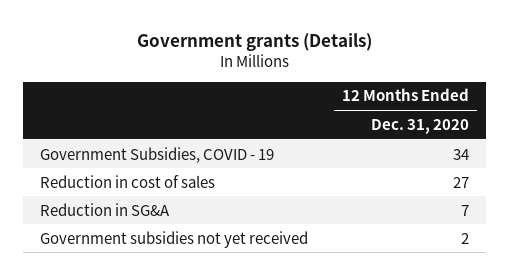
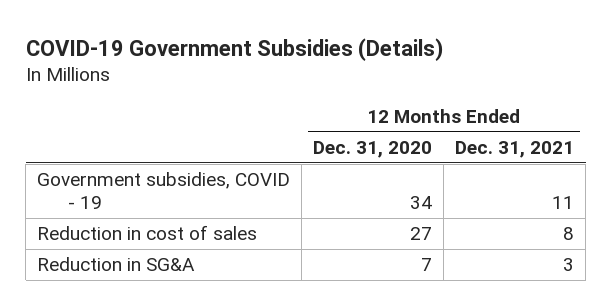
[136,32,372,51] Government grants (Details) -> [25,37,443,61] COVID-19 Government Subsidies (Details)
none -> [455,140,575,158] Dec. 31, 2021
[40,146,275,163] Government Subsidies, COVID - 19 -> [37,172,291,210] Government subsidies, COVID - 19
[40,230,309,248] Government subsidies not yet received -> none

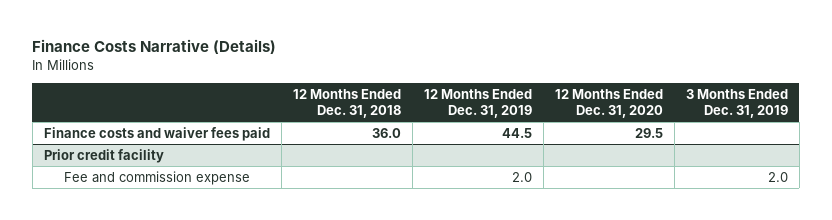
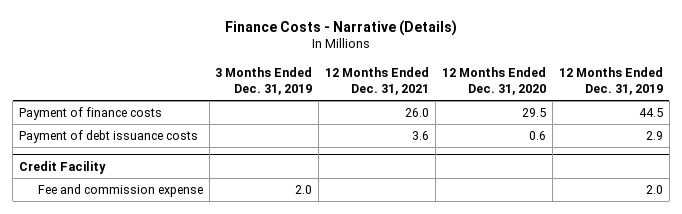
[32,39,277,55] Finance Costs Narrative (Details) -> [224,19,457,36] Finance Costs - Narrative (Details)
[292,88,401,118] 12 Months Ended Dec. 31, 2018 -> none
none -> [325,66,430,95] 12 Months Ended Dec. 31, 2021
[43,126,270,141] Finance costs and waiver fees paid -> [18,107,162,121] Payment of finance costs
none -> [18,130,198,144] Payment of debt issuance costs
[43,148,164,163] Prior credit facility -> [18,161,106,175] Credit Facility

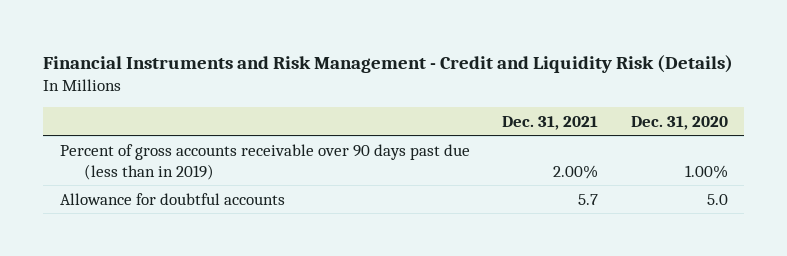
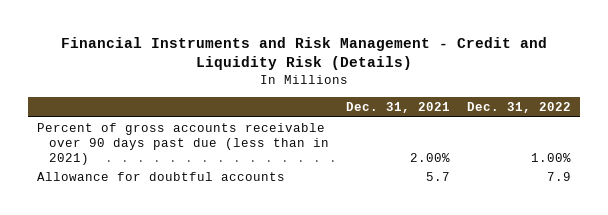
[630,115,728,130] Dec. 31, 2020 -> none
none -> [467,102,572,114] Dec. 31, 2022
[59,143,470,180] Percent of gross accounts receivable over 90 days past due (less than in 2019) -> [36,123,329,165] Percent of gross accounts receivable over 90 days past due (less than in 2021)

